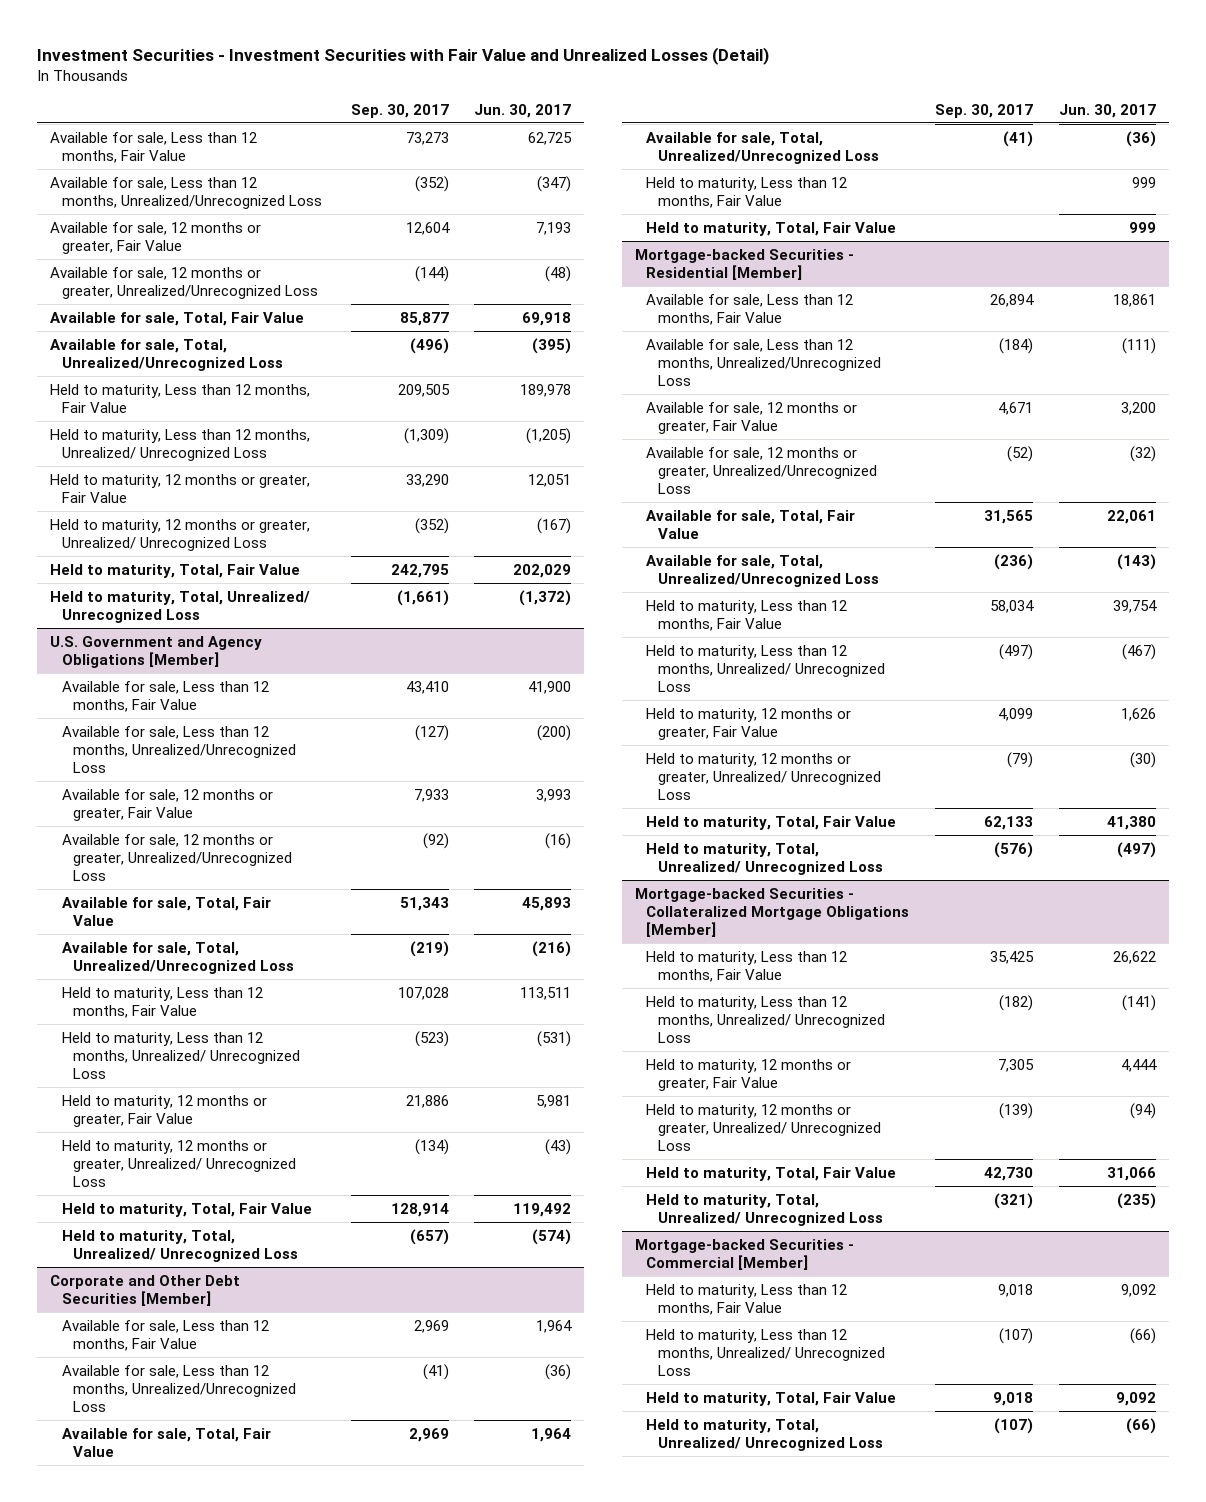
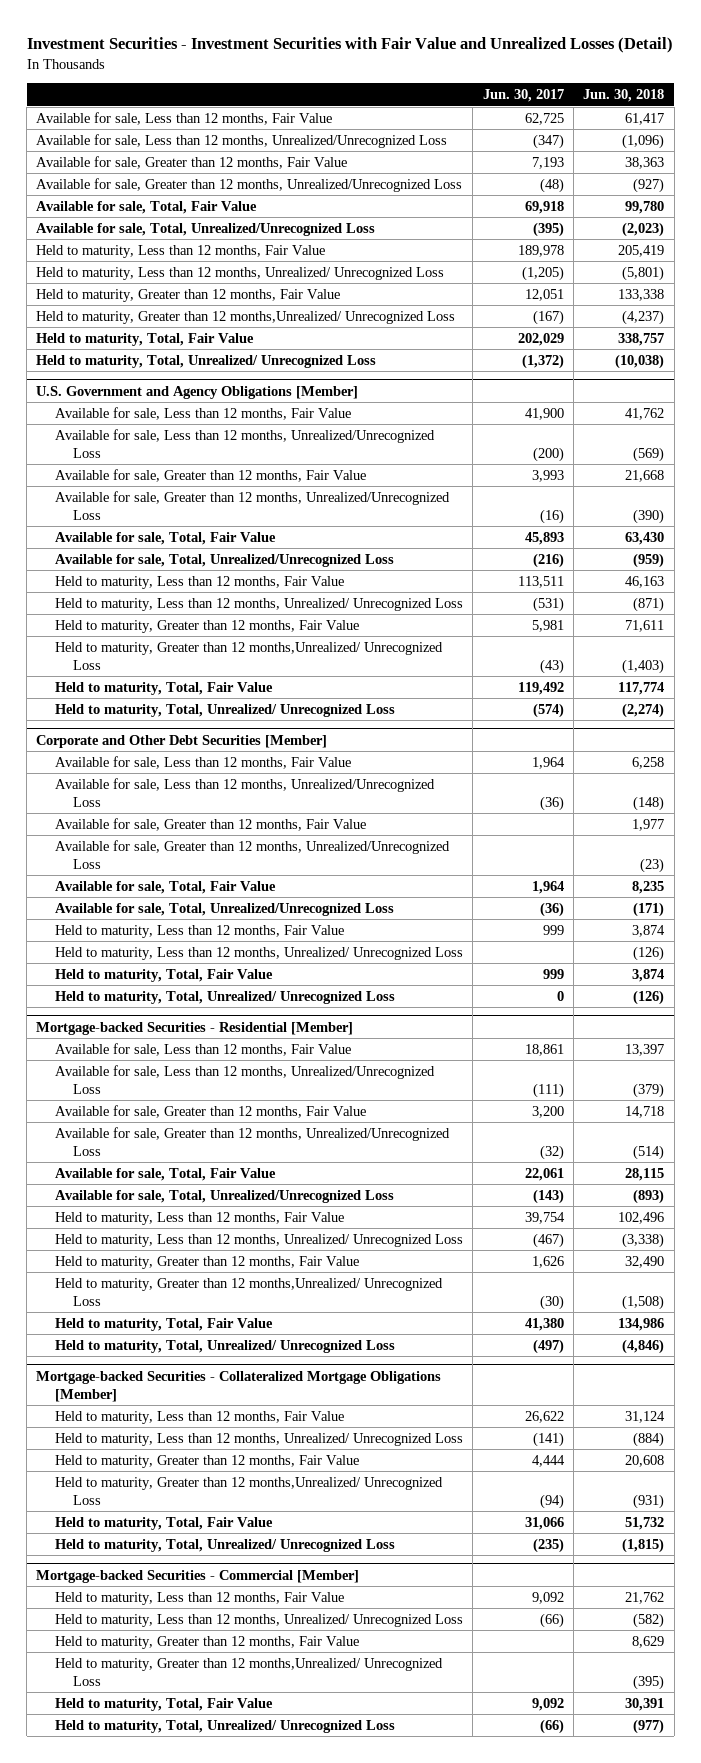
[350,103,449,118] Sep. 30, 2017 -> none
none -> [583,89,665,103] Jun. 30, 2018
[50,221,262,254] Available for sale, 12 months or greater, Fair Value -> [36,155,348,169] Available for sale, Greater than 12 months, Fair Value
[50,266,318,299] Available for sale, 12 months or greater, Unrealized/Unrecognized Loss -> [36,177,463,192] Available for sale, Greater than 12 months, Unrealized/Unrecognized Loss
[50,473,311,503] Held to maturity, 12 months or greater, Fair Value -> [36,288,341,302] Held to maturity, Greater than 12 months, Fair Value
[50,518,311,551] Held to maturity, 12 months or greater, Unrealized/ Unrecognized Loss -> [36,310,456,324] Held to maturity, Greater than 12 months,Unrealized/ Unrecognized Loss
[61,788,273,821] Available for sale, 12 months or greater, Fair Value -> [54,468,366,482] Available for sale, Greater than 12 months, Fair Value
[61,833,293,882] Available for sale, 12 months or greater, Unrealized/Unrecognized Loss -> [54,490,450,520] Available for sale, Greater than 12 months, Unrealized/Unrecognized Loss
[61,1094,267,1127] Held to maturity, 12 months or greater, Fair Value -> [54,619,359,633] Held to maturity, Greater than 12 months, Fair Value
[61,1139,297,1188] Held to maturity, 12 months or greater, Unrealized/ Unrecognized Loss -> [54,641,443,670] Held to maturity, Greater than 12 months,Unrealized/ Unrecognized Loss
none -> [54,817,366,831] Available for sale, Greater than 12 months, Fair Value
none -> [54,839,450,869] Available for sale, Greater than 12 months, Unrealized/Unrecognized Loss
none -> [54,946,463,960] Held to maturity, Less than 12 months, Unrealized/ Unrecognized Loss
none -> [54,990,395,1004] Held to maturity, Total, Unrealized/ Unrecognized Loss
[646,401,858,434] Available for sale, 12 months or greater, Fair Value -> [54,1104,366,1118] Available for sale, Greater than 12 months, Fair Value
[646,446,877,495] Available for sale, 12 months or greater, Unrealized/Unrecognized Loss -> [54,1126,450,1156] Available for sale, Greater than 12 months, Unrealized/Unrecognized Loss
[646,707,852,740] Held to maturity, 12 months or greater, Fair Value -> [54,1255,359,1269] Held to maturity, Greater than 12 months, Fair Value
[646,752,881,801] Held to maturity, 12 months or greater, Unrealized/ Unrecognized Loss -> [54,1277,443,1306] Held to maturity, Greater than 12 months,Unrealized/ Unrecognized Loss
[646,1058,852,1091] Held to maturity, 12 months or greater, Fair Value -> [54,1454,359,1468] Held to maturity, Greater than 12 months, Fair Value
[646,1103,881,1152] Held to maturity, 12 months or greater, Unrealized/ Unrecognized Loss -> [54,1476,443,1505] Held to maturity, Greater than 12 months,Unrealized/ Unrecognized Loss
none -> [54,1635,359,1649] Held to maturity, Greater than 12 months, Fair Value
none -> [54,1657,443,1686] Held to maturity, Greater than 12 months,Unrealized/ Unrecognized Loss

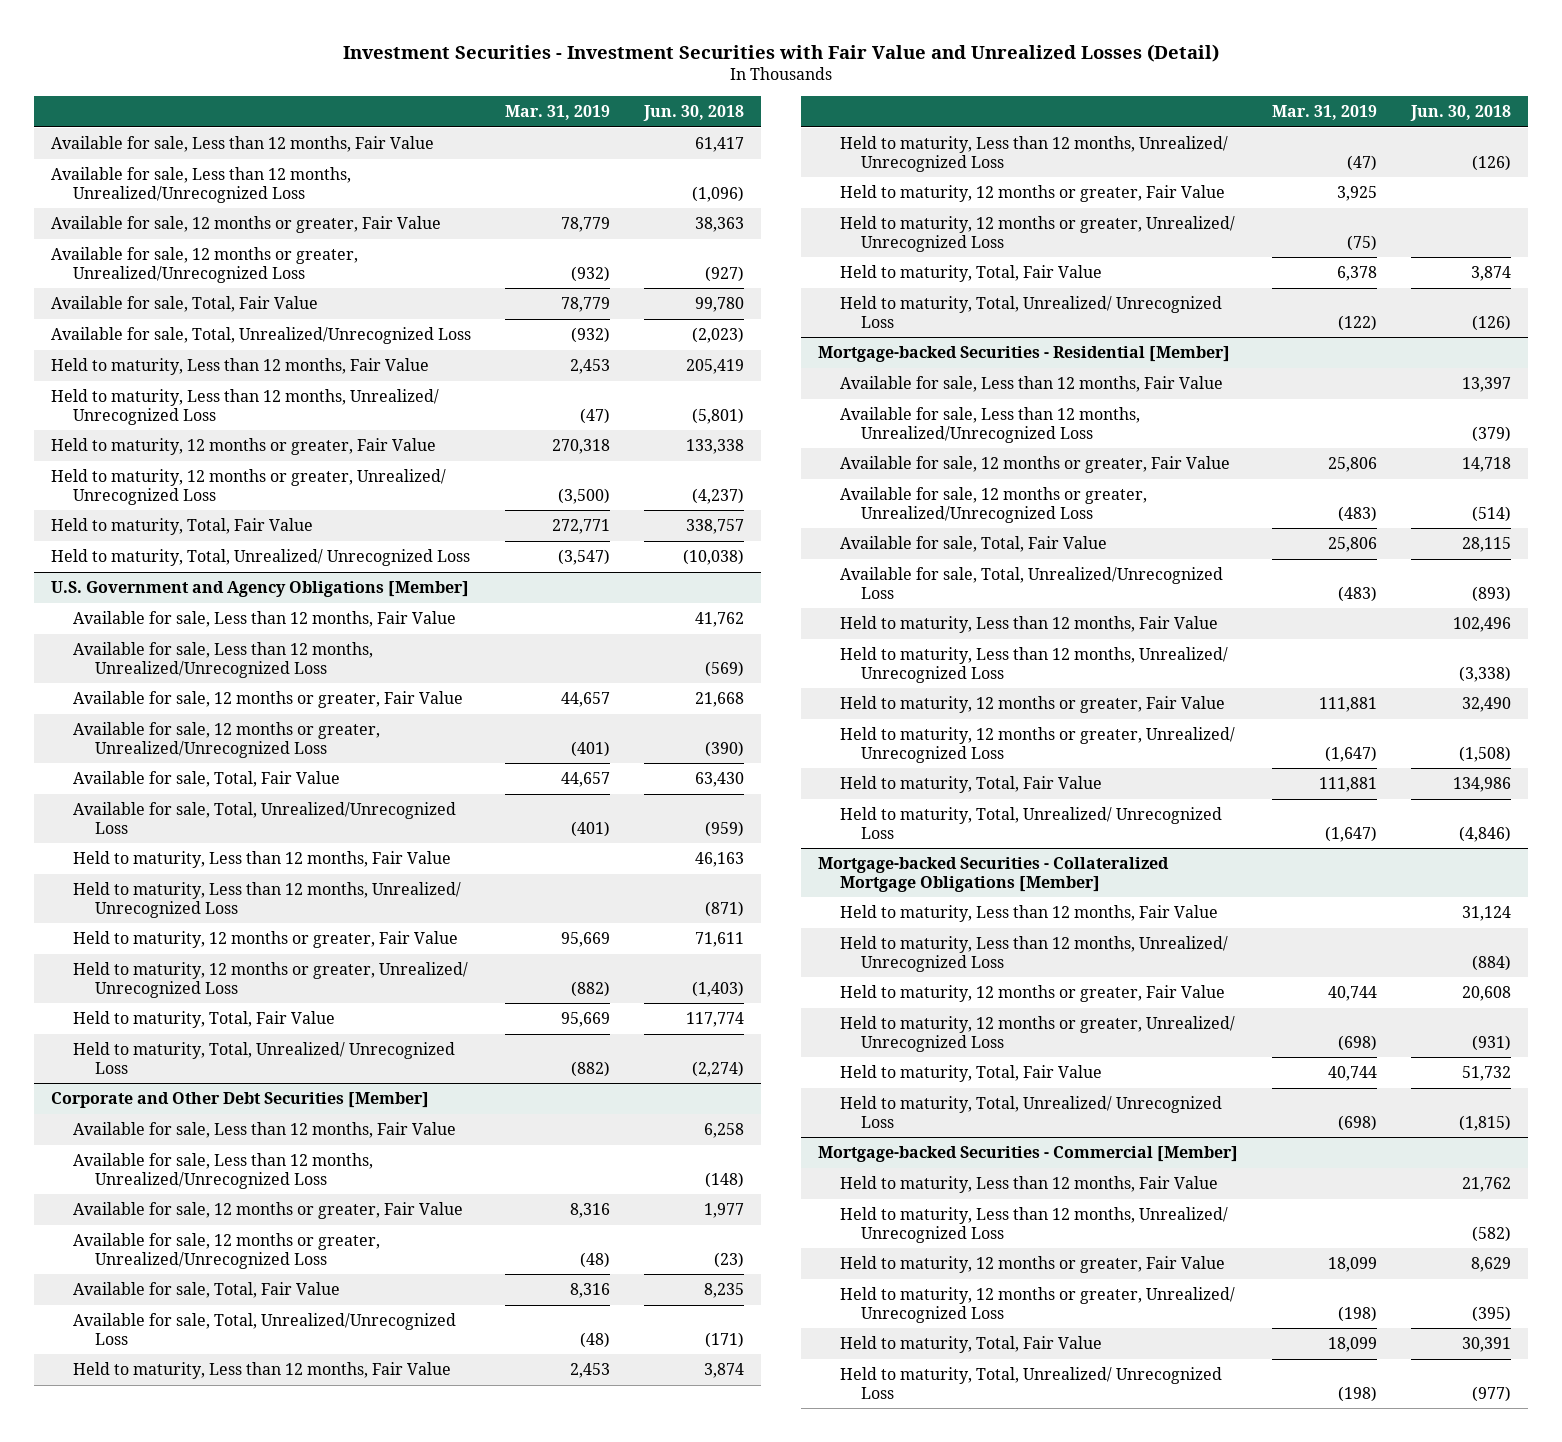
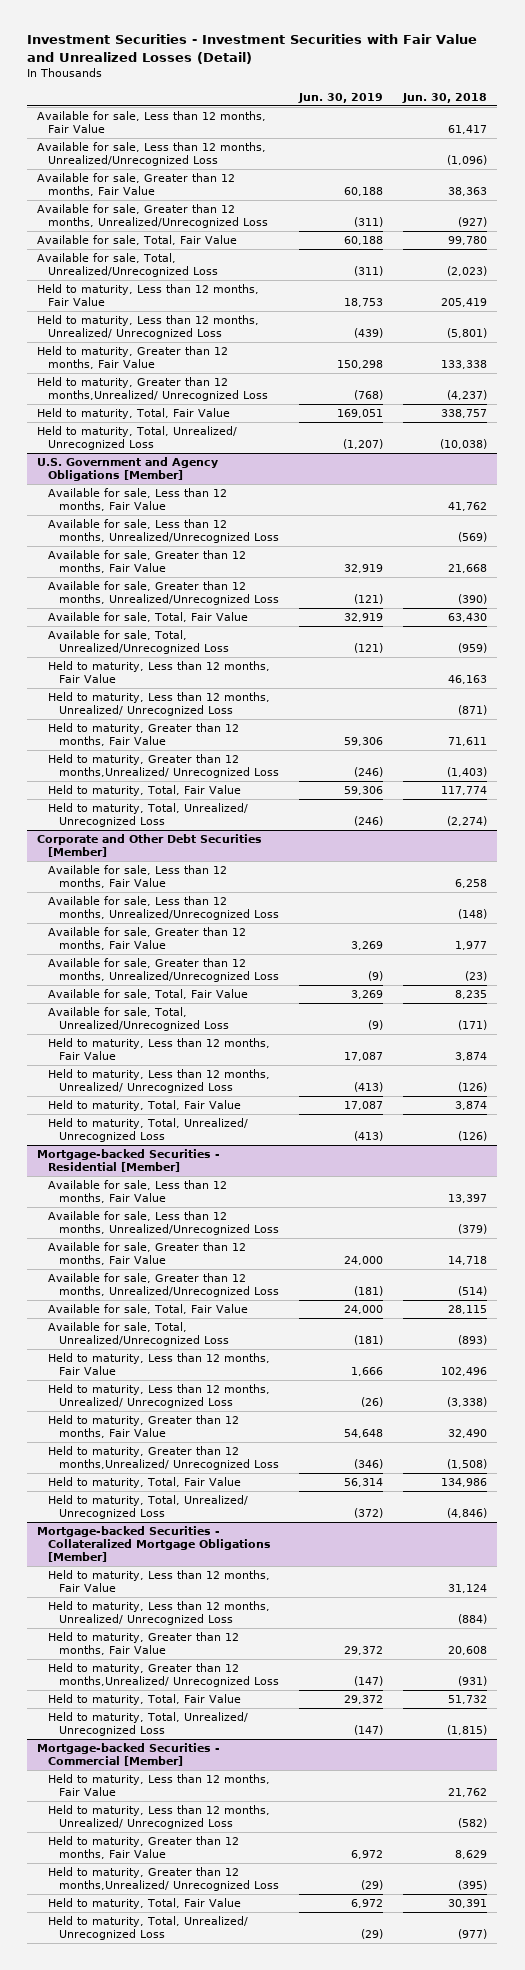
[505,105,611,121] Mar. 31, 2019 -> none
none -> [297,92,383,103] Jun. 30, 2019
[51,216,442,234] Available for sale, 12 months or greater, Fair Value -> [37,173,236,196] Available for sale, Greater than 12 months, Fair Value
[51,247,359,283] Available for sale, 12 months or greater, Unrealized/Unrecognized Loss -> [37,204,269,228] Available for sale, Greater than 12 months, Unrealized/Unrecognized Loss
[51,438,437,456] Held to maturity, 12 months or greater, Fair Value -> [37,346,229,369] Held to maturity, Greater than 12 months, Fair Value
[51,469,447,505] Held to maturity, 12 months or greater, Unrealized/ Unrecognized Loss -> [37,377,269,401] Held to maturity, Greater than 12 months,Unrealized/ Unrecognized Loss
[72,691,463,709] Available for sale, 12 months or greater, Fair Value -> [48,550,247,573] Available for sale, Greater than 12 months, Fair Value
[72,722,380,758] Available for sale, 12 months or greater, Unrealized/Unrecognized Loss -> [48,581,279,605] Available for sale, Greater than 12 months, Unrealized/Unrecognized Loss
[72,931,458,949] Held to maturity, 12 months or greater, Fair Value -> [48,723,240,746] Held to maturity, Greater than 12 months, Fair Value
[72,962,468,998] Held to maturity, 12 months or greater, Unrealized/ Unrecognized Loss -> [48,754,279,778] Held to maturity, Greater than 12 months,Unrealized/ Unrecognized Loss
[72,1202,463,1220] Available for sale, 12 months or greater, Fair Value -> [48,927,247,950] Available for sale, Greater than 12 months, Fair Value
[72,1233,380,1269] Available for sale, 12 months or greater, Unrealized/Unrecognized Loss -> [48,958,279,982] Available for sale, Greater than 12 months, Unrealized/Unrecognized Loss
[839,185,1225,203] Held to maturity, 12 months or greater, Fair Value -> none
[839,216,1235,252] Held to maturity, 12 months or greater, Unrealized/ Unrecognized Loss -> none
[839,456,1230,474] Available for sale, 12 months or greater, Fair Value -> [48,1242,247,1265] Available for sale, Greater than 12 months, Fair Value
[839,487,1147,523] Available for sale, 12 months or greater, Unrealized/Unrecognized Loss -> [48,1273,279,1297] Available for sale, Greater than 12 months, Unrealized/Unrecognized Loss
[839,696,1225,714] Held to maturity, 12 months or greater, Fair Value -> [48,1415,240,1438] Held to maturity, Greater than 12 months, Fair Value
[839,727,1235,763] Held to maturity, 12 months or greater, Unrealized/ Unrecognized Loss -> [48,1446,279,1470] Held to maturity, Greater than 12 months,Unrealized/ Unrecognized Loss
[839,985,1225,1003] Held to maturity, 12 months or greater, Fair Value -> [48,1632,240,1655] Held to maturity, Greater than 12 months, Fair Value
[839,1016,1235,1052] Held to maturity, 12 months or greater, Unrealized/ Unrecognized Loss -> [48,1663,279,1687] Held to maturity, Greater than 12 months,Unrealized/ Unrecognized Loss
[839,1256,1225,1274] Held to maturity, 12 months or greater, Fair Value -> [48,1836,240,1859] Held to maturity, Greater than 12 months, Fair Value
[839,1287,1235,1323] Held to maturity, 12 months or greater, Unrealized/ Unrecognized Loss -> [48,1867,279,1891] Held to maturity, Greater than 12 months,Unrealized/ Unrecognized Loss

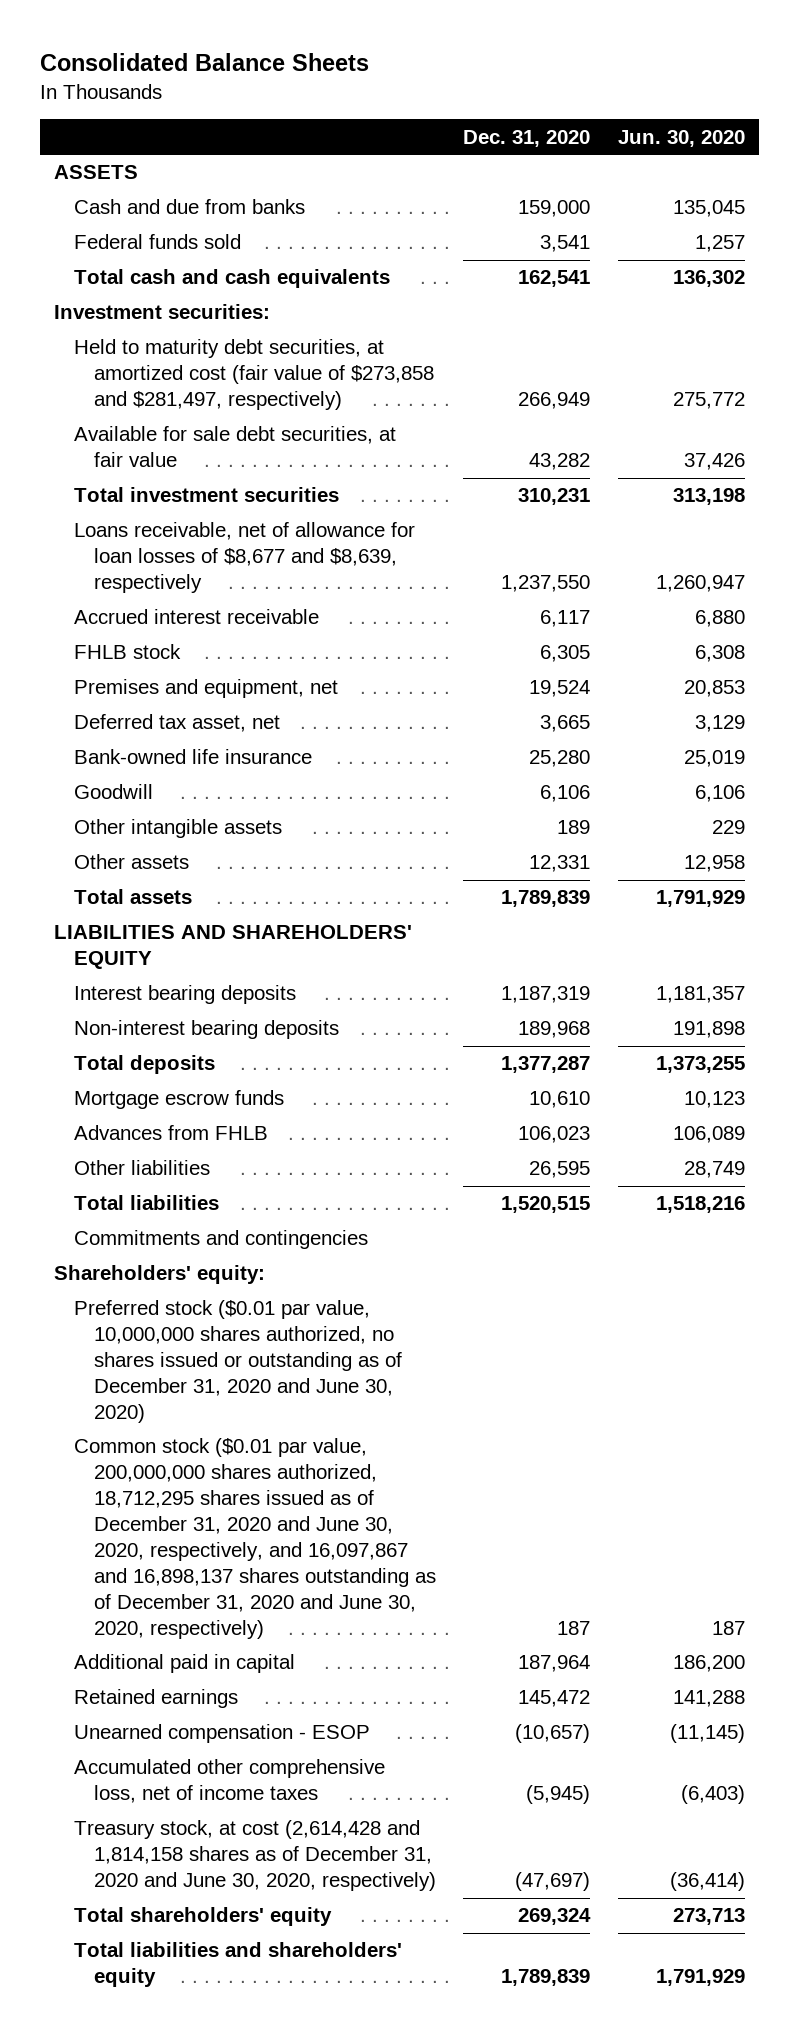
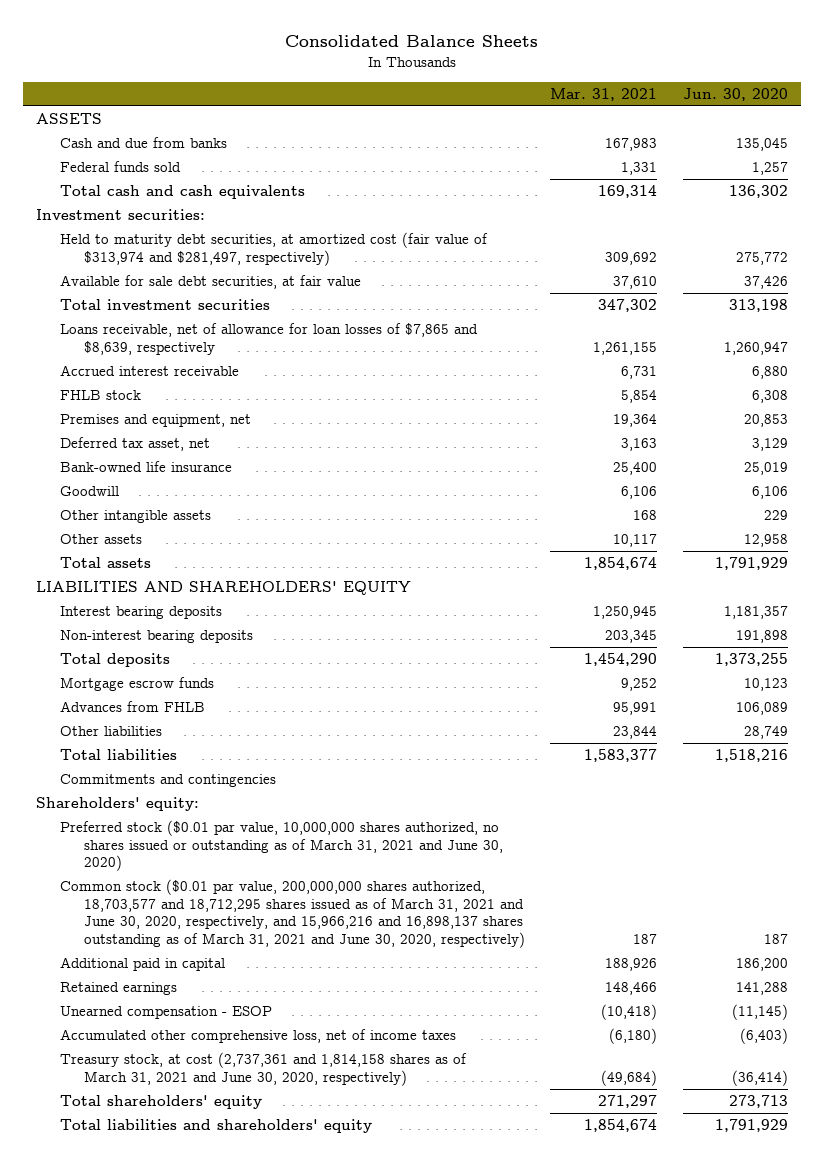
[463,129,591,147] Dec. 31, 2020 -> none
none -> [550,87,658,101] Mar. 31, 2021
[73,339,435,411] Held to maturity debt securities, at amortized cost (fair value of $273,858 and $281,497, respectively) -> [59,232,488,266] Held to maturity debt securities, at amortized cost (fair value of $313,974 and $281,497, respectively)
[73,522,415,594] Loans receivable, net of allowance for loan losses of $8,677 and $8,639, respectively -> [59,323,478,355] Loans receivable, net of allowance for loan losses of $7,865 and $8,639, respectively
[73,1300,403,1424] Preferred stock ($0.01 par value, 10,000,000 shares authorized, no shares issued or outstanding as of December 31, 2020 and June 30, 2020) -> [59,820,503,872] Preferred stock ($0.01 par value, 10,000,000 shares authorized, no shares issued or outstanding as of March 31, 2021 and June 30, 2020)
[73,1438,437,1639] Common stock ($0.01 par value, 200,000,000 shares authorized, 18,712,295 shares issued as of December 31, 2020 and June 30, 2020, respectively, and 16,097,867 and 16,898,137 shares outstanding as of December 31, 2020 and June 30, 2020, respectively) -> [59,879,525,948] Common stock ($0.01 par value, 200,000,000 shares authorized, 18,703,577 and 18,712,295 shares issued as of March 31, 2021 and June 30, 2020, respectively, and 15,966,216 and 16,898,137 shares outstanding as of March 31, 2021 and June 30, 2020, respectively)
[73,1820,437,1892] Treasury stock, at cost (2,614,428 and 1,814,158 shares as of December 31, 2020 and June 30, 2020, respectively) -> [59,1052,467,1086] Treasury stock, at cost (2,737,361 and 1,814,158 shares as of March 31, 2021 and June 30, 2020, respectively)

